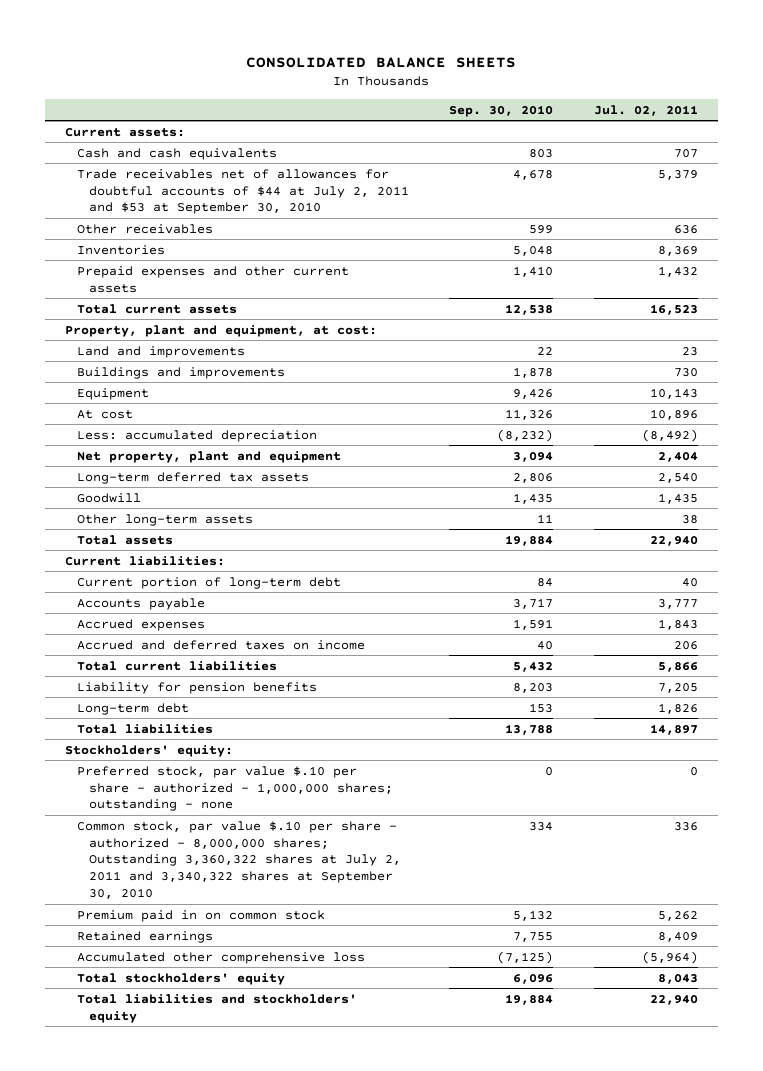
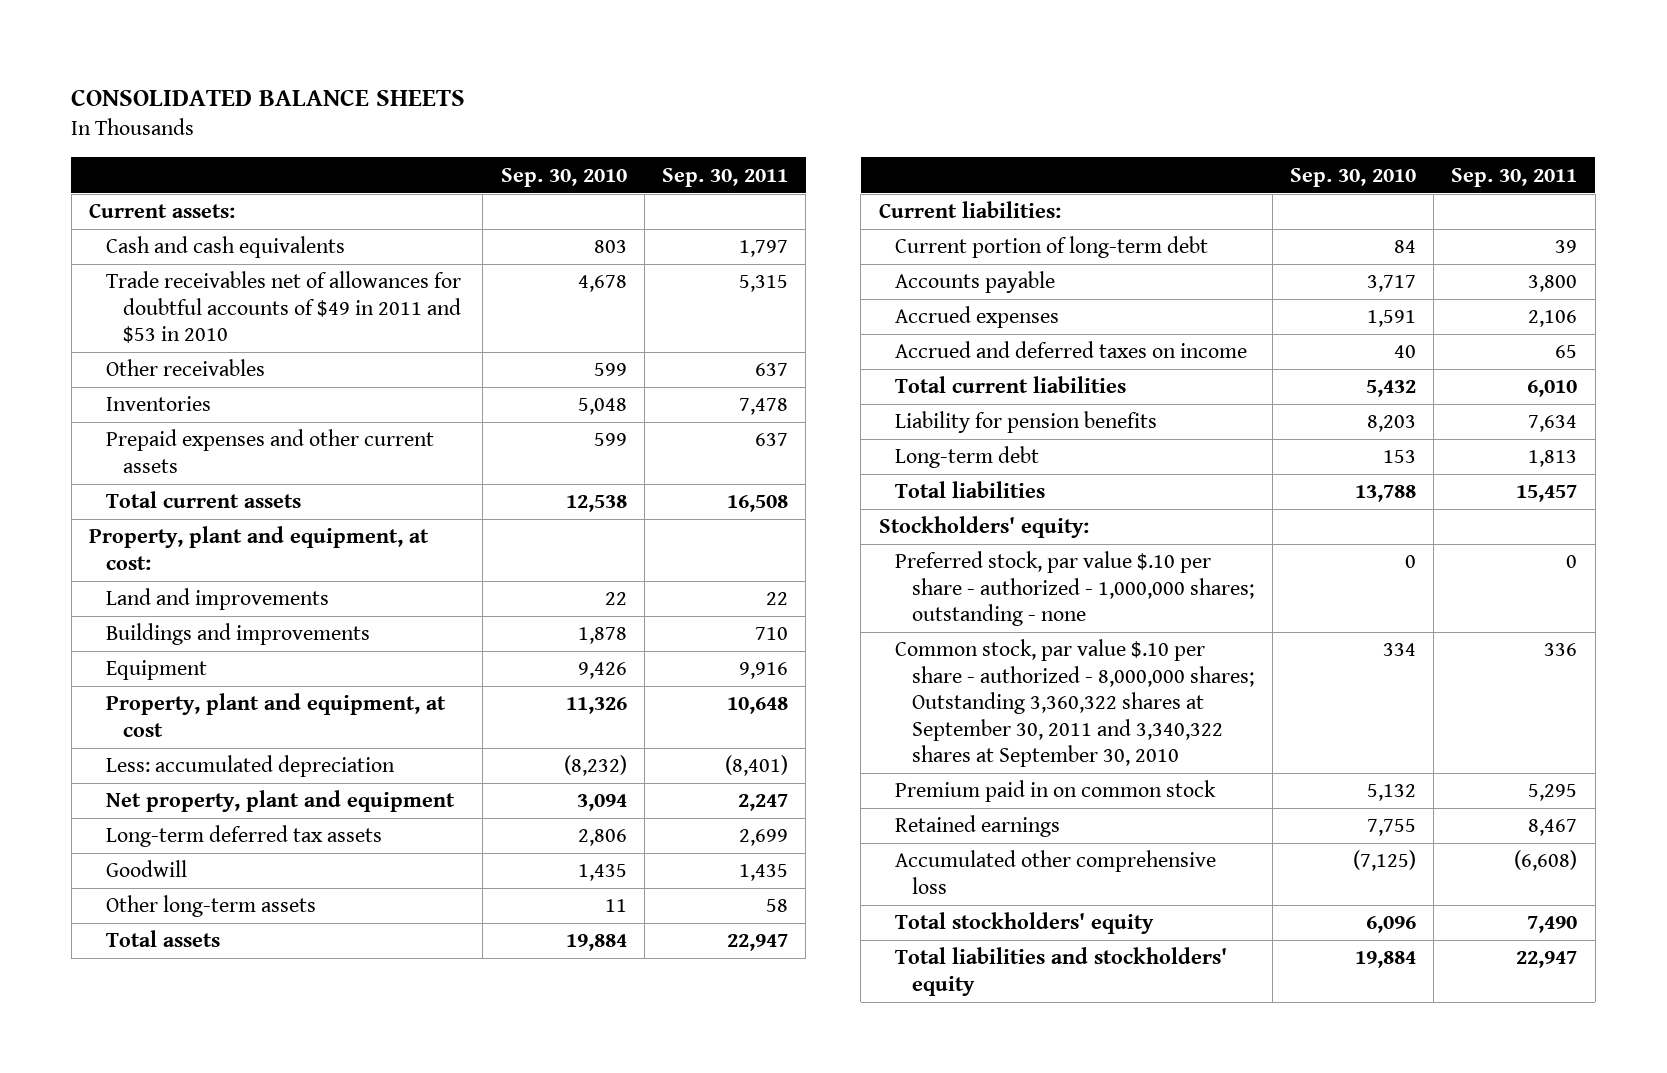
[593,104,698,116] Jul. 02, 2011 -> none
none -> [662,167,789,187] Sep. 30, 2011
[77,168,410,215] Trade receivables net of allowances for doubtful accounts of $44 at July 2, 2011 and $53 at September 30, 2010 -> [106,271,462,344] Trade receivables net of allowances for doubtful accounts of $49 in 2011 and $53 in 2010
[513,265,554,277] 1,410 -> [593,433,627,447] 599
[77,409,134,419] At cost -> [106,693,447,737] Property, plant and equipment, at cost
[77,820,402,899] Common stock, par value $.10 per share - authorized - 8,000,000 shares; Outstanding 3,360,322 shares at July 2, 2011 and 3,340,322 shares at September 30, 2010 -> [895,639,1255,767] Common stock, par value $.10 per share - authorized - 8,000,000 shares; Outstanding 3,360,322 shares at September 30, 2011 and 3,340,322 shares at September 30, 2010

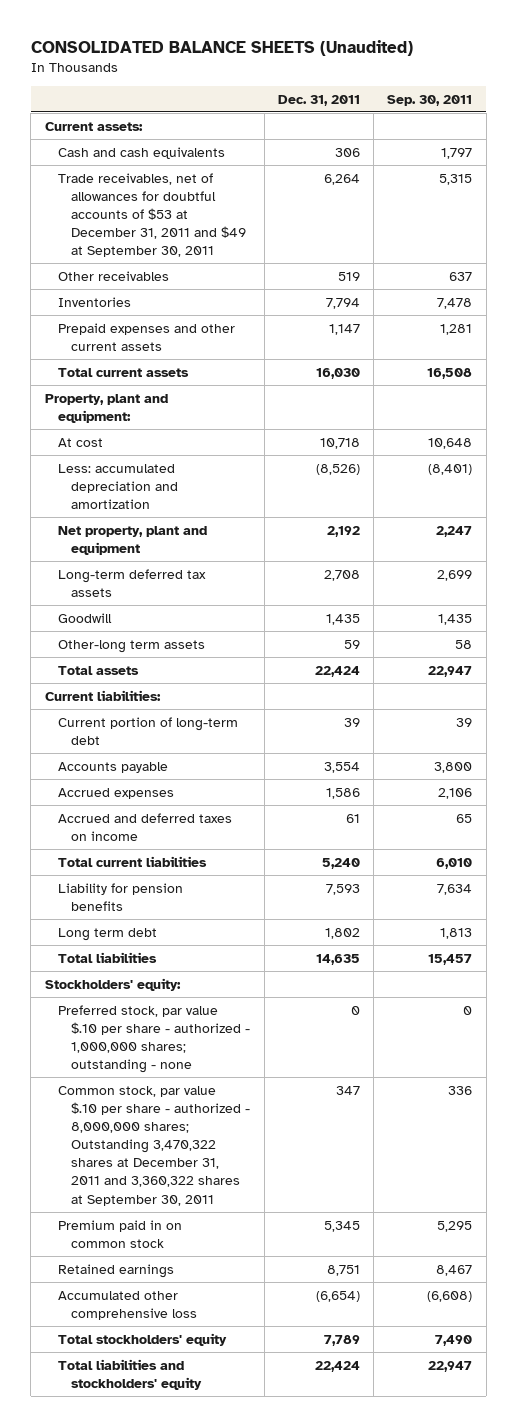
[71,88,466,106] CONSOLIDATED BALANCE SHEETS -> [30,39,413,56] CONSOLIDATED BALANCE SHEETS (Unaudited)
[500,167,627,187] Sep. 30, 2010 -> none
none -> [277,94,360,106] Dec. 31, 2011
[106,271,462,344] Trade receivables net of allowances for doubtful accounts of $49 in 2011 and $53 in 2010 -> [58,172,247,258] Trade receivables, net of allowances for doubtful accounts of $53 at December 31, 2011 and $49 at September 30, 2011
[755,433,789,447] 637 -> [440,323,473,335] 1,281
[106,588,330,611] Land and improvements -> none
[106,623,371,646] Buildings and improvements -> none
[106,660,208,681] Equipment -> none
[89,526,430,570] Property, plant and equipment, at cost: -> [44,393,168,423] Property, plant and equipment:
[106,693,447,737] Property, plant and equipment, at cost -> [58,437,104,447] At cost
[106,755,396,778] Less: accumulated depreciation -> [58,463,179,509] Less: accumulated depreciation and amortization
[106,895,317,918] Other long-term assets -> [58,639,206,653] Other-long term assets
[895,446,1040,469] Long-term debt -> [58,927,158,941] Long term debt
[895,639,1255,767] Common stock, par value $.10 per share - authorized - 8,000,000 shares; Outstanding 3,360,322 shares at September 30, 2011 and 3,340,322 shares at September 30, 2010 -> [58,1085,251,1206] Common stock, par value $.10 per share - authorized - 8,000,000 shares; Outstanding 3,470,322 shares at December 31, 2011 and 3,360,322 shares at September 30, 2011

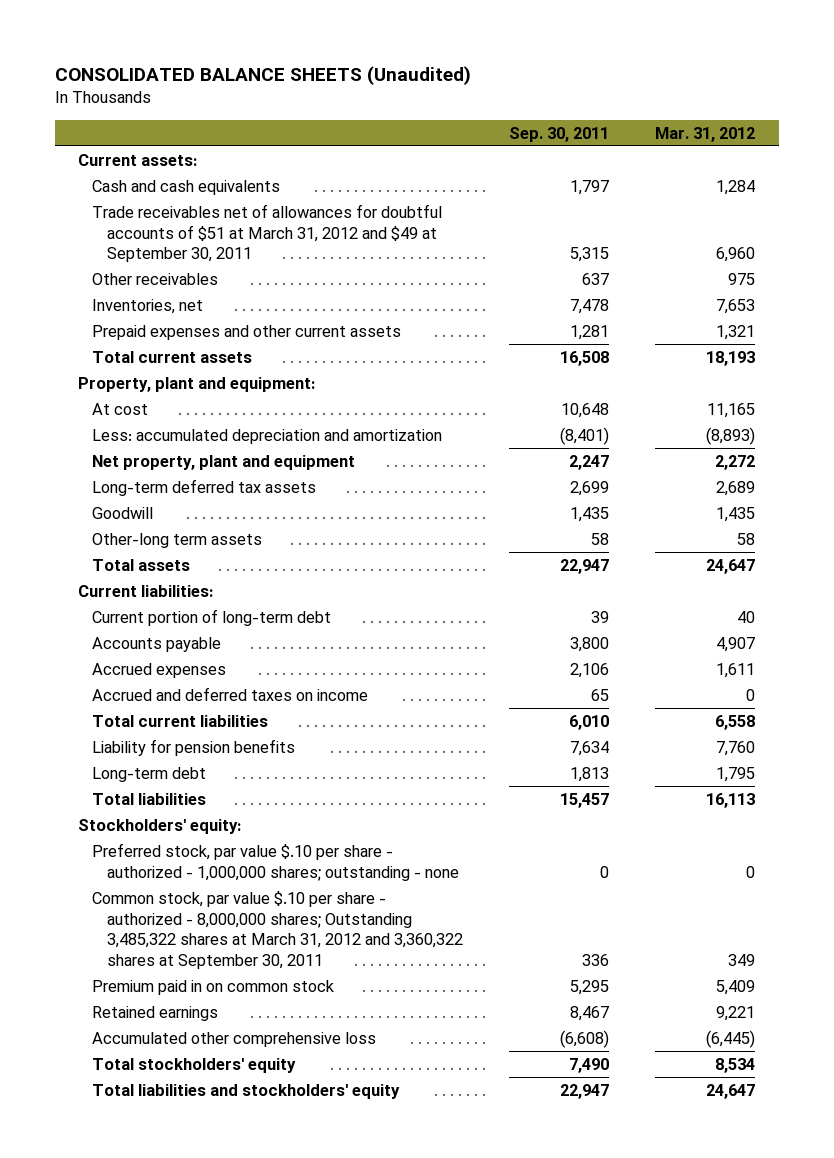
[277,94,360,106] Dec. 31, 2011 -> none
none -> [655,126,756,142] Mar. 31, 2012
[58,172,247,258] Trade receivables, net of allowances for doubtful accounts of $53 at December 31, 2011 and $49 at September 30, 2011 -> [92,204,443,263] Trade receivables net of allowances for doubtful accounts of $51 at March 31, 2012 and $49 at September 30, 2011
[58,296,132,307] Inventories -> [92,299,204,315] Inventories, net
[58,927,158,941] Long term debt -> [92,767,207,783] Long-term debt
[58,1085,251,1206] Common stock, par value $.10 per share - authorized - 8,000,000 shares; Outstanding 3,470,322 shares at December 31, 2011 and 3,360,322 shares at September 30, 2011 -> [92,891,463,969] Common stock, par value $.10 per share - authorized - 8,000,000 shares; Outstanding 3,485,322 shares at March 31, 2012 and 3,360,322 shares at September 30, 2011

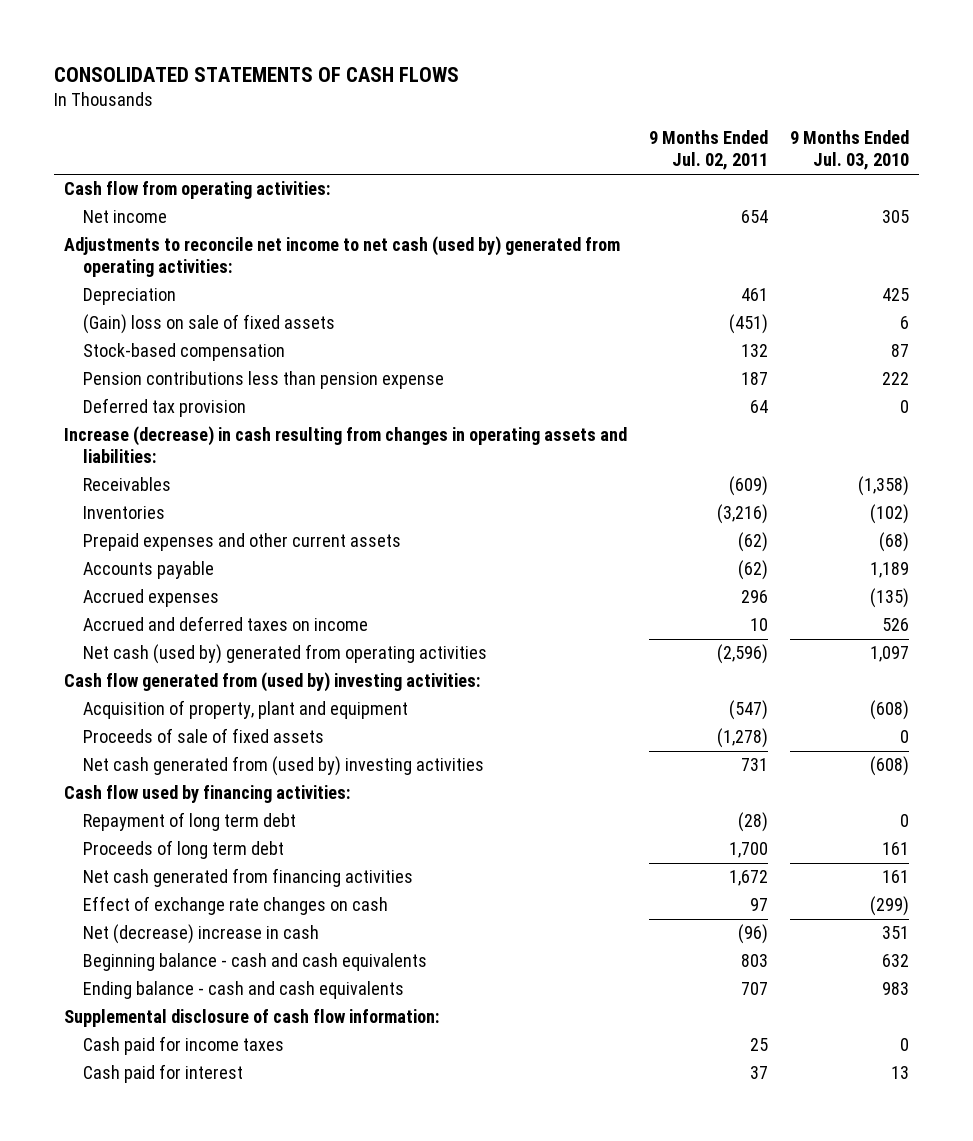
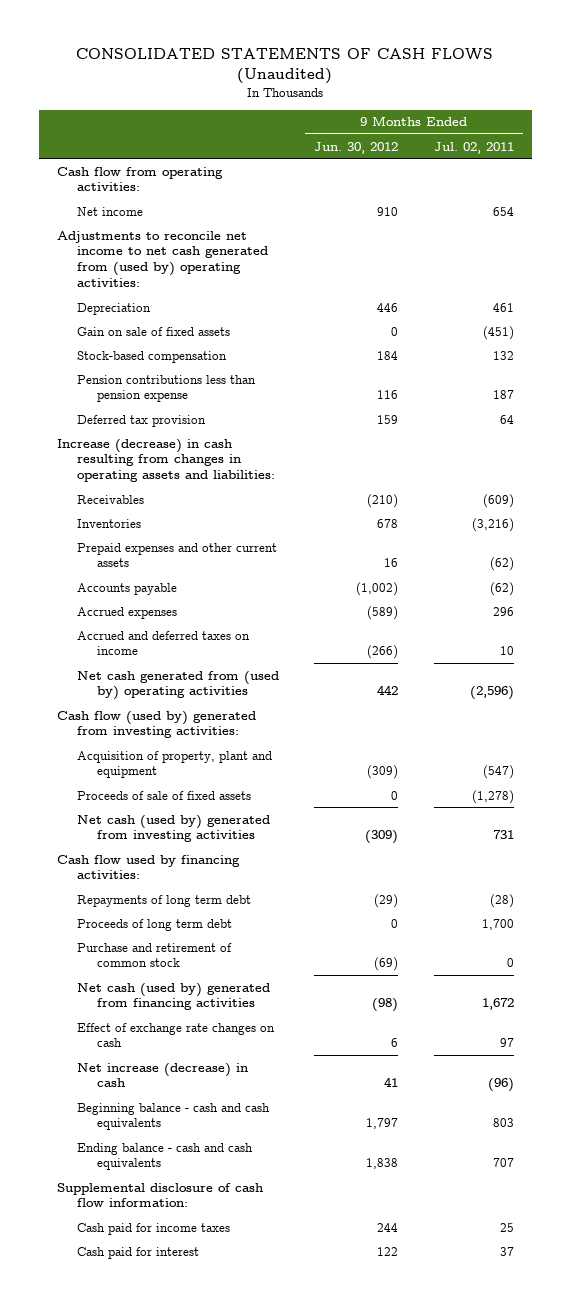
[53,66,459,82] CONSOLIDATED STATEMENTS OF CASH FLOWS -> [76,47,494,85] CONSOLIDATED STATEMENTS OF CASH FLOWS (Unaudited)
[789,130,909,171] 9 Months Ended Jul. 03, 2010 -> none
none -> [314,141,399,154] Jun. 30, 2012
[64,236,621,278] Adjustments to reconcile net income to net cash (used by) generated from operating activities: -> [56,230,268,288] Adjustments to reconcile net income to net cash generated from (used by) operating activities:
[82,314,335,335] (Gain) loss on sale of fixed assets -> [76,326,230,336] Gain on sale of fixed assets
[82,644,487,665] Net cash (used by) generated from operating activities -> [76,670,279,701] Net cash generated from (used by) operating activities
[64,672,481,693] Cash flow generated from (used by) investing activities: -> [56,710,256,739] Cash flow (used by) generated from investing activities:
[82,756,484,777] Net cash generated from (used by) investing activities -> [76,814,270,843] Net cash (used by) generated from investing activities
[82,812,296,832] Repayment of long term debt -> [76,894,251,907] Repayments of long term debt
none -> [76,942,232,968] Purchase and retirement of common stock
[82,868,413,888] Net cash generated from financing activities -> [76,982,270,1011] Net cash (used by) generated from financing activities
[82,924,319,945] Net (decrease) increase in cash -> [76,1062,248,1088] Net increase (decrease) in cash

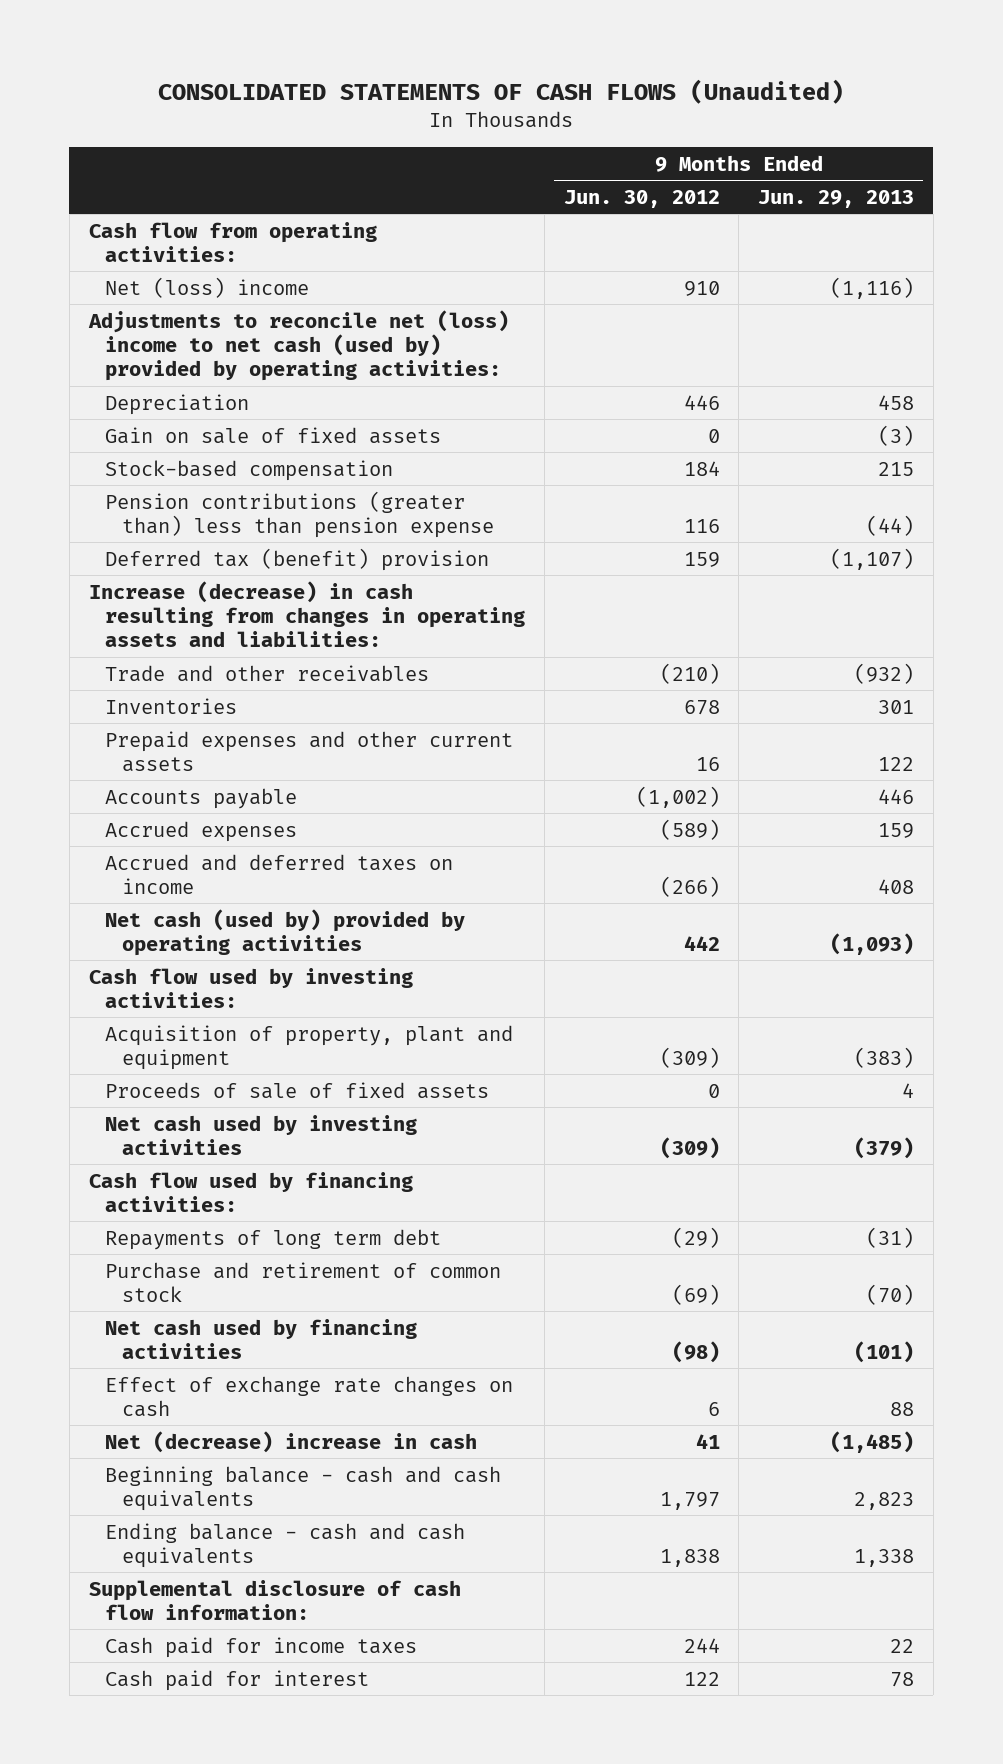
[433,141,514,154] Jul. 02, 2011 -> none
none -> [757,189,914,208] Jun. 29, 2013
[76,206,143,216] Net income -> [105,276,310,298] Net (loss) income
[56,230,268,288] Adjustments to reconcile net income to net cash generated from (used by) operating activities: -> [87,309,509,382] Adjustments to reconcile net (loss) income to net cash (used by) provided by operating activities:
[76,374,256,403] Pension contributions less than pension expense -> [105,490,494,538] Pension contributions (greater than) less than pension expense
[76,414,206,427] Deferred tax provision -> [105,547,490,571] Deferred tax (benefit) provision
[76,494,144,504] Receivables -> [105,664,430,682] Trade and other receivables
[76,670,279,701] Net cash generated from (used by) operating activities -> [105,908,466,956] Net cash (used by) provided by operating activities
[56,710,256,739] Cash flow (used by) generated from investing activities: -> [88,967,413,1008] Cash flow used by investing activities:
[76,814,270,843] Net cash (used by) generated from investing activities -> [105,1114,418,1155] Net cash used by investing activities
[76,918,232,931] Proceeds of long term debt -> none
[76,982,270,1011] Net cash (used by) generated from financing activities -> [105,1318,418,1359] Net cash used by financing activities
[76,1062,248,1088] Net increase (decrease) in cash -> [105,1430,478,1453] Net (decrease) increase in cash

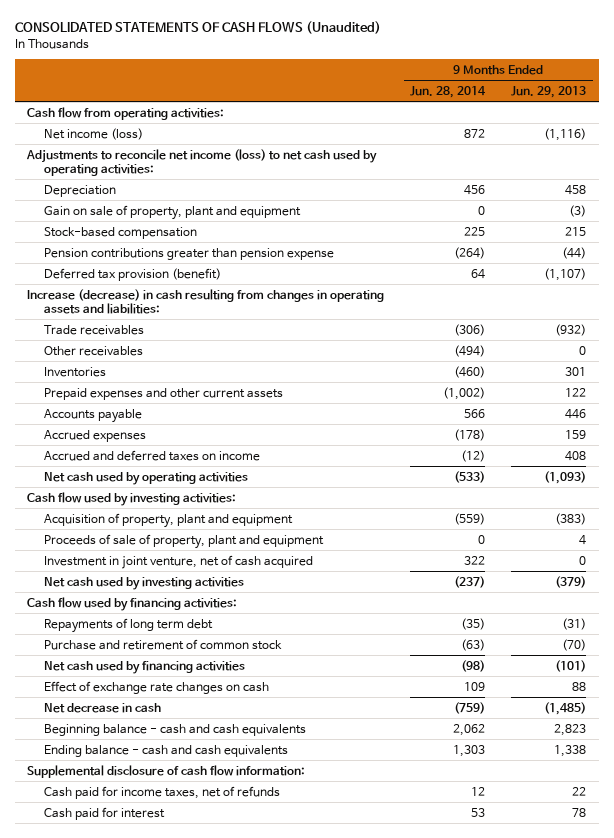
[563,189,720,208] Jun. 30, 2012 -> none
none -> [410,85,487,98] Jun. 28, 2014
[105,276,310,298] Net (loss) income -> [44,127,144,140] Net income (loss)
[87,309,509,382] Adjustments to reconcile net (loss) income to net cash (used by) provided by operating activities: -> [26,148,378,176] Adjustments to reconcile net income (loss) to net cash used by operating activities:
[105,426,442,444] Gain on sale of fixed assets -> [44,204,302,220] Gain on sale of property, plant and equipment
[105,490,494,538] Pension contributions (greater than) less than pension expense -> [44,247,335,260] Pension contributions greater than pension expense
[105,547,490,571] Deferred tax (benefit) provision -> [44,267,222,281] Deferred tax provision (benefit)
[105,664,430,682] Trade and other receivables -> [44,324,145,335] Trade receivables
none -> [44,345,144,356] Other receivables
[105,908,466,956] Net cash (used by) provided by operating activities -> [44,471,249,485] Net cash used by operating activities
[105,1081,490,1099] Proceeds of sale of fixed assets -> [44,533,325,549] Proceeds of sale of property, plant and equipment
none -> [44,554,314,569] Investment in joint venture, net of cash acquired
[105,1430,478,1453] Net (decrease) increase in cash -> [44,702,162,713] Net decrease in cash
[105,1636,418,1658] Cash paid for income taxes -> [44,785,281,799] Cash paid for income taxes, net of refunds

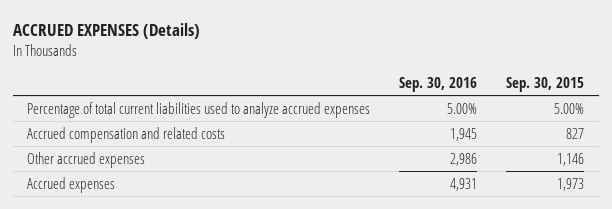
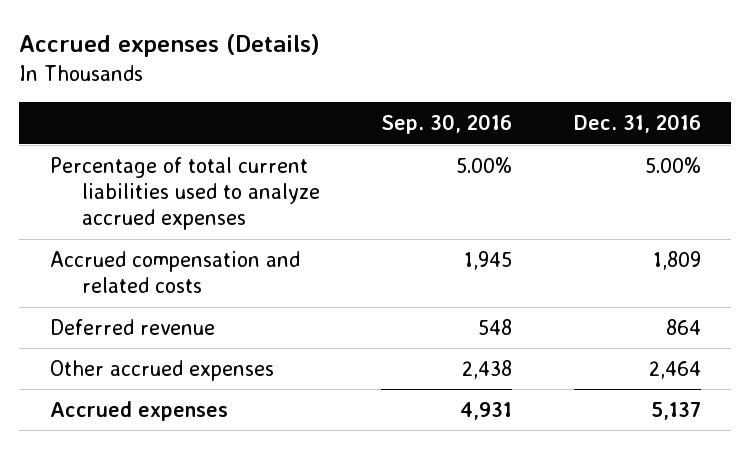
[12,22,200,39] ACCRUED EXPENSES (Details) -> [19,34,321,58] Accrued expenses (Details)
[506,77,585,93] Sep. 30, 2015 -> none
none -> [573,114,701,134] Dec. 31, 2016
none -> [49,318,215,335] Deferred revenue
[450,152,478,166] 2,986 -> [462,359,513,379] 2,438

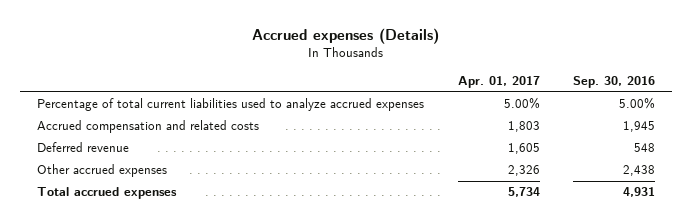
[573,114,701,134] Dec. 31, 2016 -> none
none -> [457,76,540,89] Apr. 01, 2017
[49,400,228,421] Accrued expenses -> [36,187,177,200] Total accrued expenses

